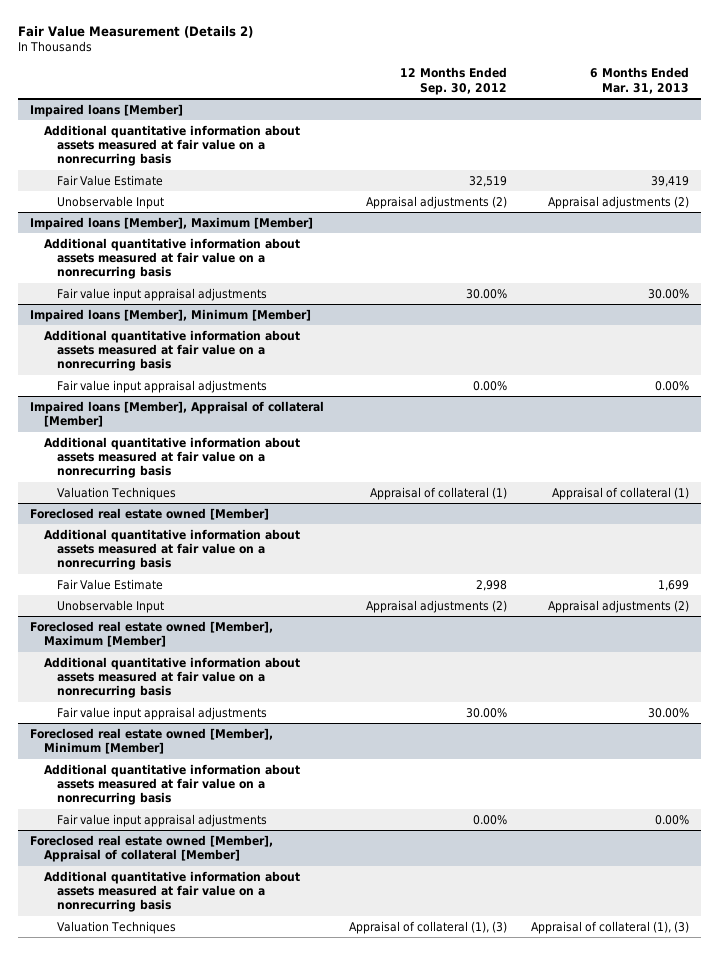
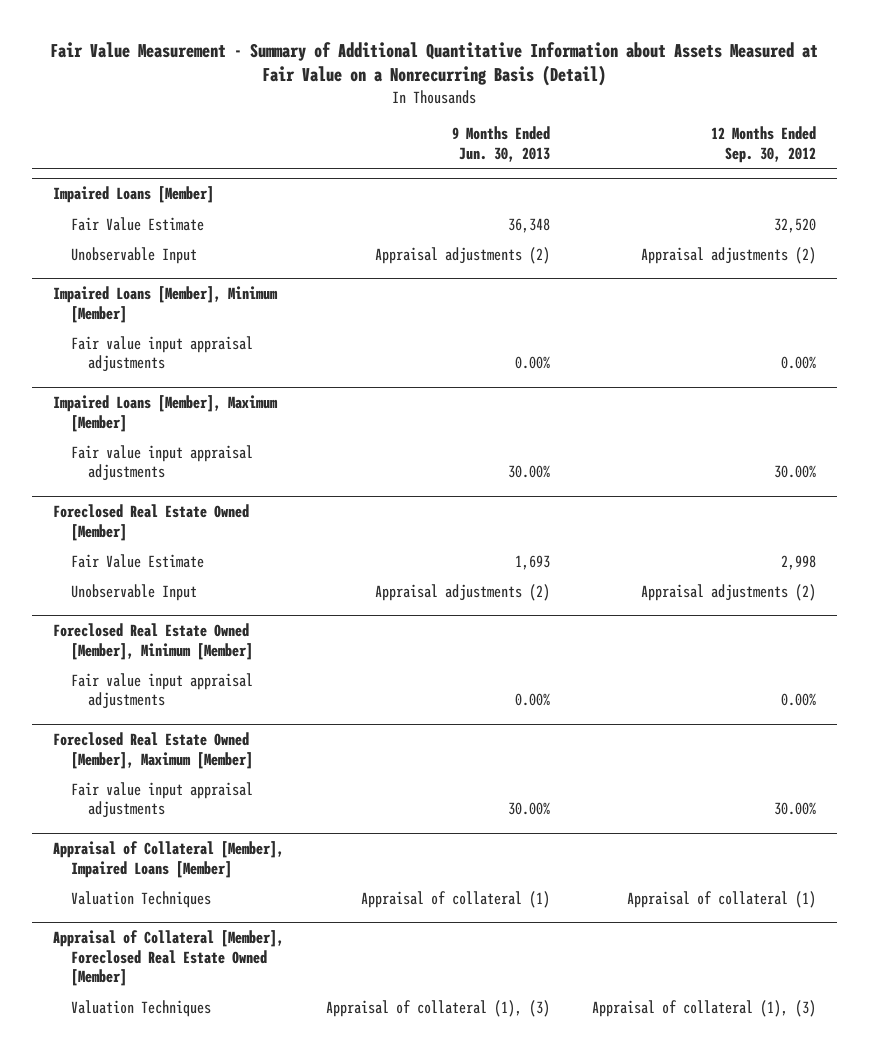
[18,25,254,38] Fair Value Measurement (Details 2) -> [50,41,819,87] Fair Value Measurement - Summary of Additional Quantitative Information about Assets Measured at Fair Value on a Nonrecurring Basis (Detail)
[589,67,689,94] 6 Months Ended Mar. 31, 2013 -> none
none -> [451,126,550,162] 9 Months Ended Jun. 30, 2013
[43,124,300,167] Additional quantitative information about assets measured at fair value on a nonrecurring basis -> none
[30,103,184,117] Impaired loans [Member] -> [52,186,214,204] Impaired Loans [Member]
[468,175,507,187] 32,519 -> [774,217,817,233] 32,520
[30,216,314,230] Impaired loans [Member], Maximum [Member] -> none
[43,237,300,280] Additional quantitative information about assets measured at fair value on a nonrecurring basis -> none
[57,287,268,301] Fair value input appraisal adjustments -> none
[43,329,300,372] Additional quantitative information about assets measured at fair value on a nonrecurring basis -> none
[30,308,312,322] Impaired loans [Member], Minimum [Member] -> [52,286,278,323] Impaired Loans [Member], Minimum [Member]
[30,400,325,428] Impaired loans [Member], Appraisal of collateral [Member] -> none
[43,436,300,479] Additional quantitative information about assets measured at fair value on a nonrecurring basis -> none
[57,486,177,500] Valuation Techniques -> none
[43,528,300,571] Additional quantitative information about assets measured at fair value on a nonrecurring basis -> none
none -> [52,395,278,432] Impaired Loans [Member], Maximum [Member]
none -> [70,444,253,482] Fair value input appraisal adjustments
[30,507,270,520] Foreclosed real estate owned [Member] -> [52,504,249,541] Foreclosed Real Estate Owned [Member]
[30,620,274,648] Foreclosed real estate owned [Member], Maximum [Member] -> none
[43,656,300,699] Additional quantitative information about assets measured at fair value on a nonrecurring basis -> none
[57,706,268,720] Fair value input appraisal adjustments -> none
[43,763,300,806] Additional quantitative information about assets measured at fair value on a nonrecurring basis -> none
[30,727,274,755] Foreclosed real estate owned [Member], Minimum [Member] -> [52,623,253,660] Foreclosed Real Estate Owned [Member], Minimum [Member]
[43,870,300,913] Additional quantitative information about assets measured at fair value on a nonrecurring basis -> none
none -> [52,732,253,769] Foreclosed Real Estate Owned [Member], Maximum [Member]
none -> [70,781,253,819] Fair value input appraisal adjustments
none -> [52,841,284,878] Appraisal of Collateral [Member], Impaired Loans [Member]
none -> [70,890,211,908] Valuation Techniques
[30,834,274,863] Foreclosed real estate owned [Member], Appraisal of collateral [Member] -> [52,930,284,987] Appraisal of Collateral [Member], Foreclosed Real Estate Owned [Member]

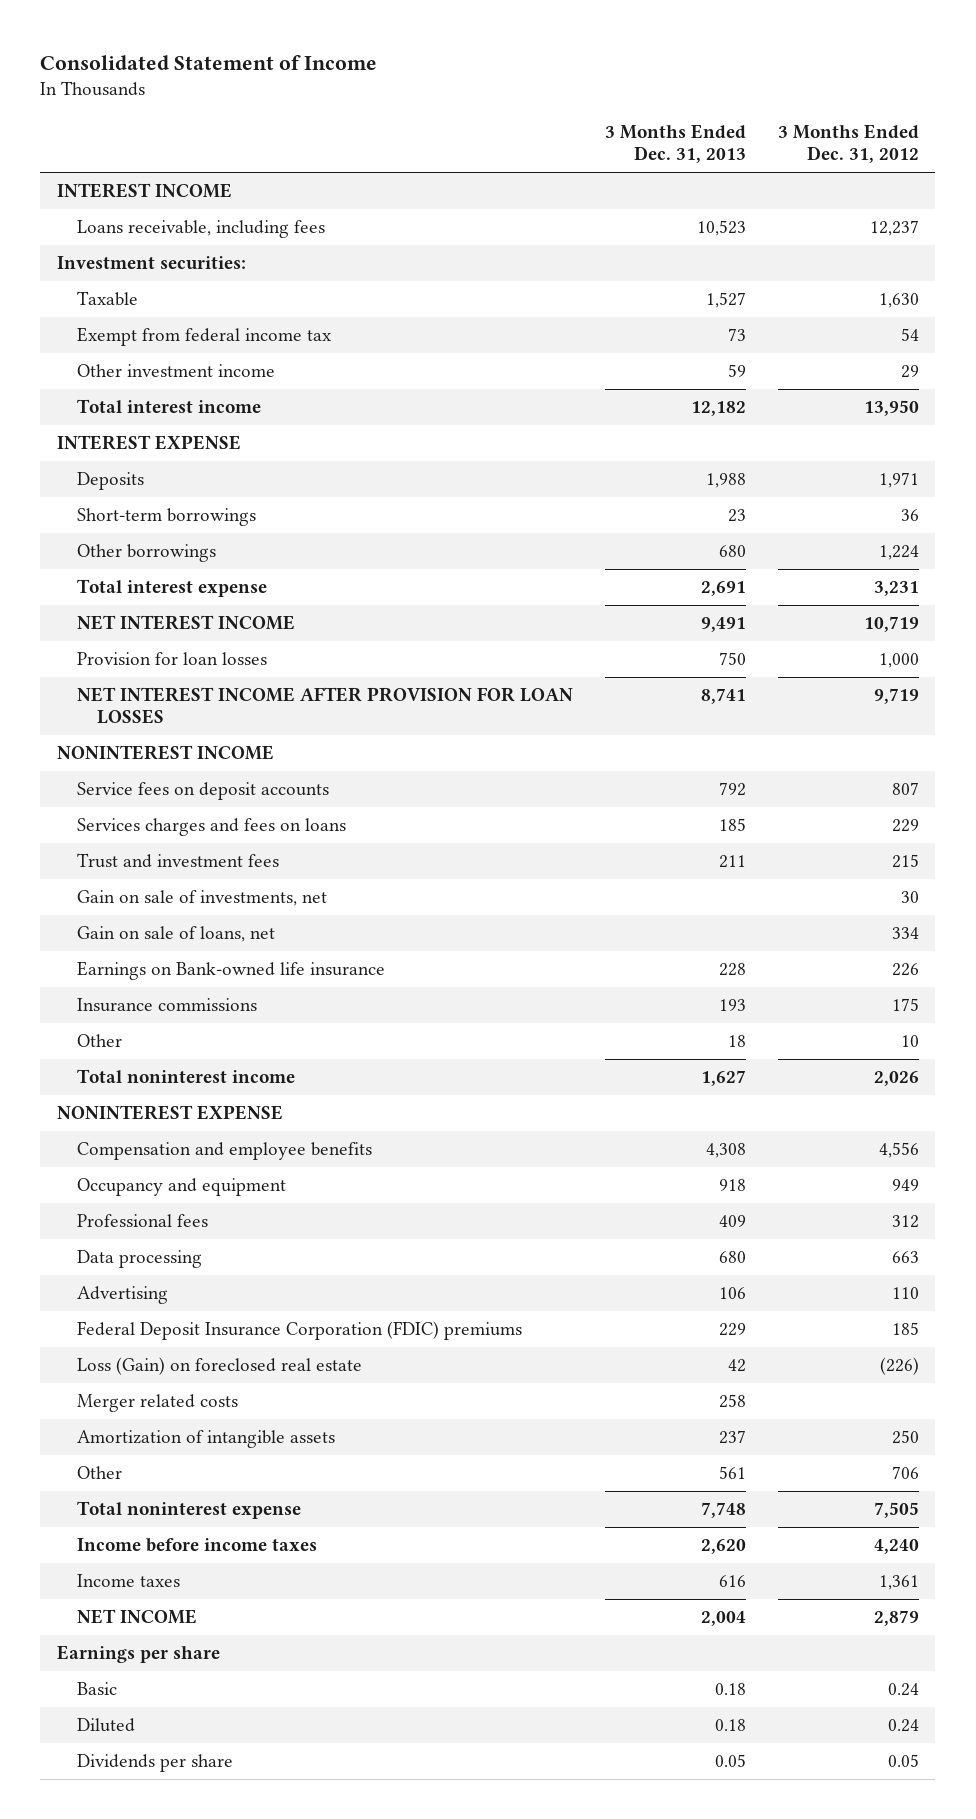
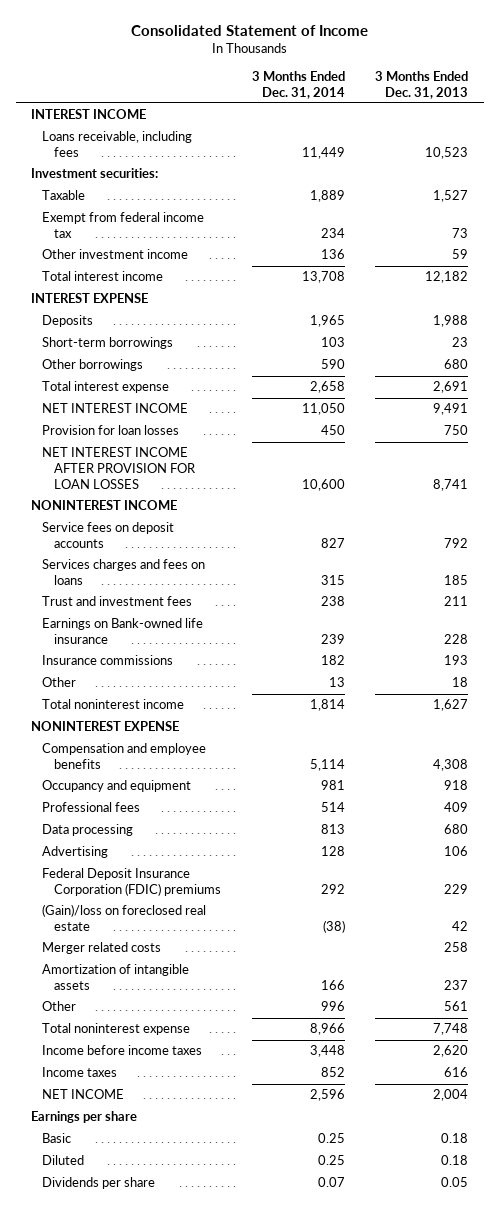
[778,123,920,164] 3 Months Ended Dec. 31, 2012 -> none
none -> [251,70,345,99] 3 Months Ended Dec. 31, 2014
[76,890,327,907] Gain on sale of investments, net -> none
[76,926,275,943] Gain on sale of loans, net -> none
[76,1357,362,1376] Loss (Gain) on foreclosed real estate -> [42,904,207,932] (Gain)/loss on foreclosed real estate

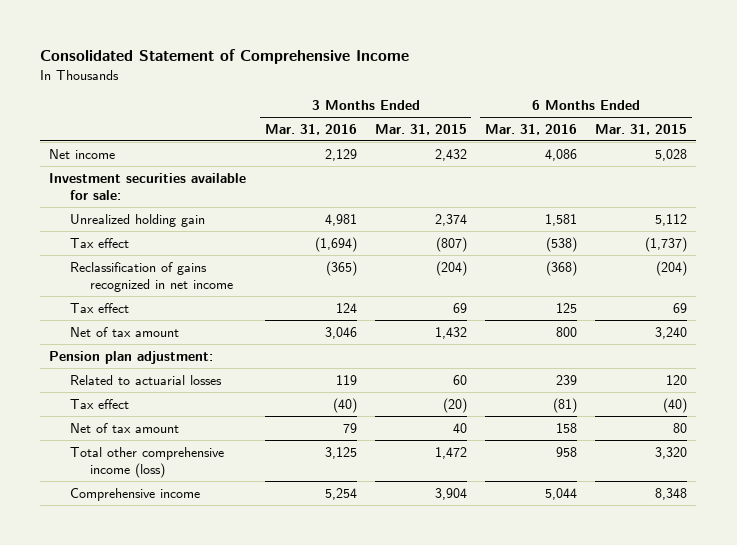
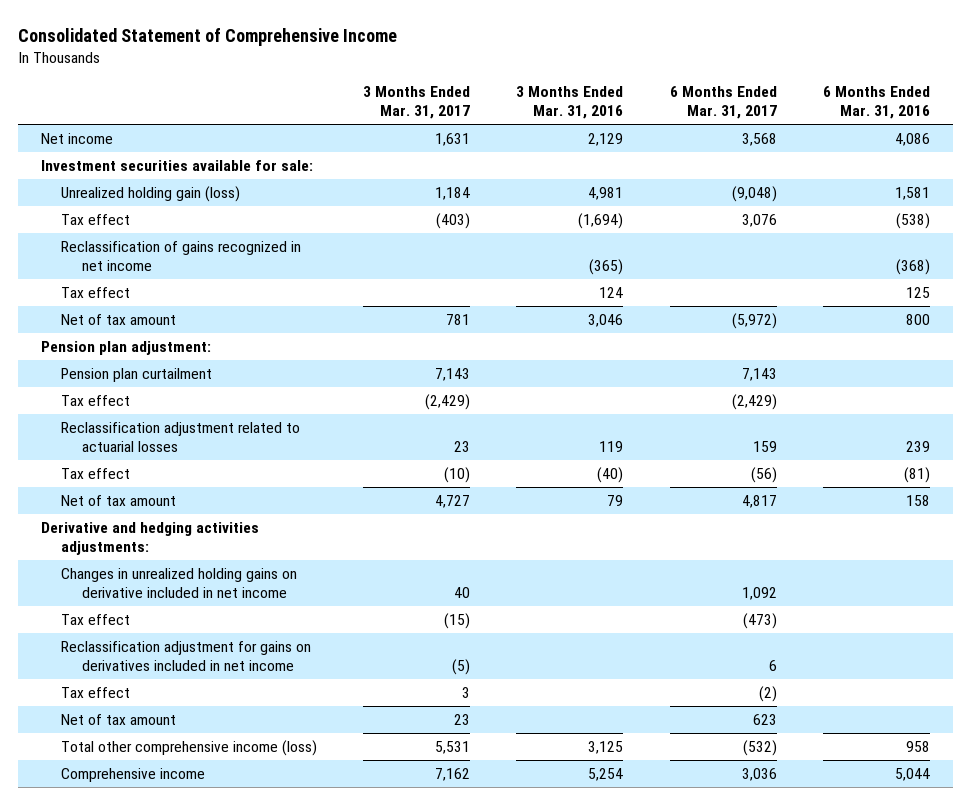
[374,123,467,135] Mar. 31, 2015 -> none
[595,123,688,135] Mar. 31, 2015 -> none
none -> [363,85,471,120] 3 Months Ended Mar. 31, 2017
none -> [669,85,777,120] 6 Months Ended Mar. 31, 2017
[69,213,205,227] Unrealized holding gain -> [61,185,241,202] Unrealized holding gain (loss)
none -> [61,367,213,382] Pension plan curtailment
none -> [61,394,131,406] Tax effect
[69,374,222,385] Related to actuarial losses -> [61,421,301,453] Reclassification adjustment related to actuarial losses
none -> [40,521,259,556] Derivative and hedging activities adjustments:
none -> [61,567,298,599] Changes in unrealized holding gains on derivative included in net income
none -> [61,613,131,625] Tax effect
none -> [61,640,312,672] Reclassification adjustment for gains on derivatives included in net income
none -> [61,686,131,698] Tax effect
none -> [61,713,177,725] Net of tax amount

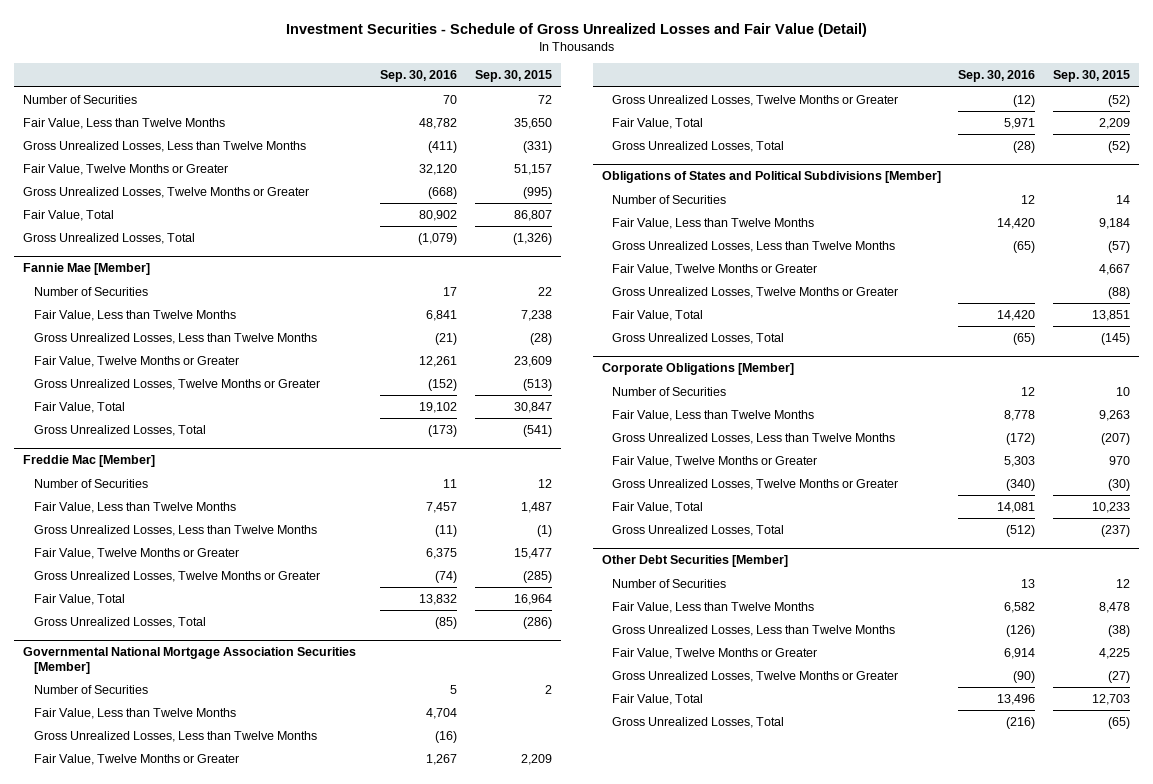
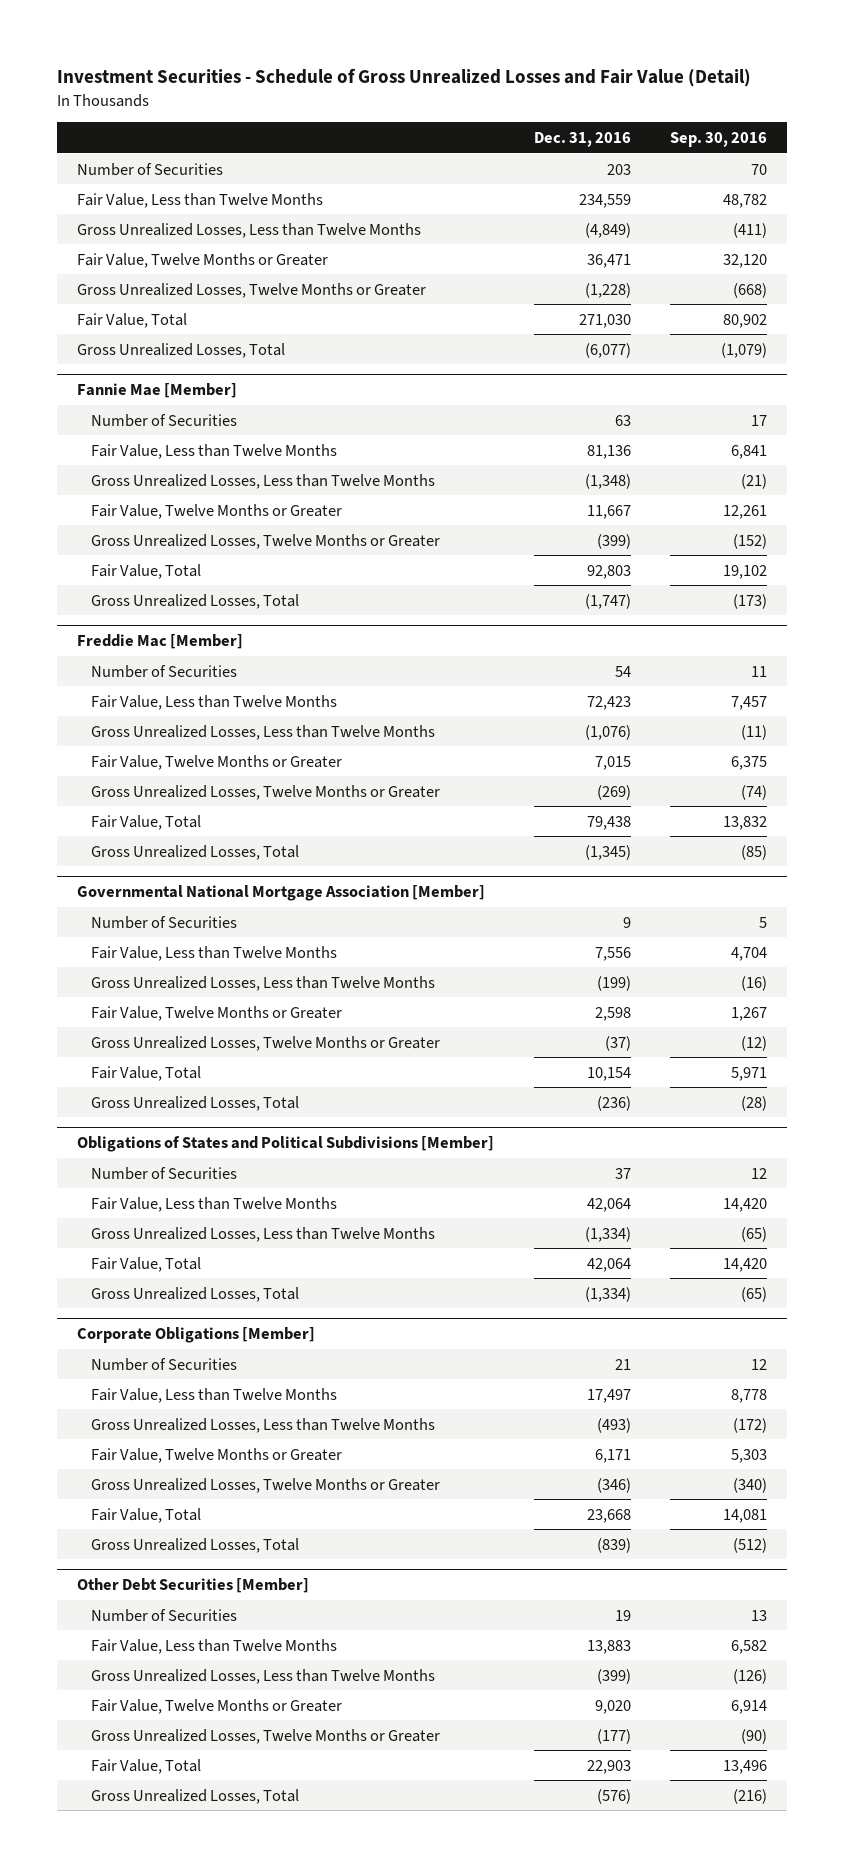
[474,70,552,83] Sep. 30, 2015 -> none
none -> [533,132,631,148] Dec. 31, 2016
[22,647,356,674] Governmental National Mortgage Association Securities [Member] -> [77,885,486,902] Governmental National Mortgage Association [Member]
[612,263,818,275] Fair Value, Twelve Months or Greater -> none
[612,286,899,298] Gross Unrealized Losses, Twelve Months or Greater -> none

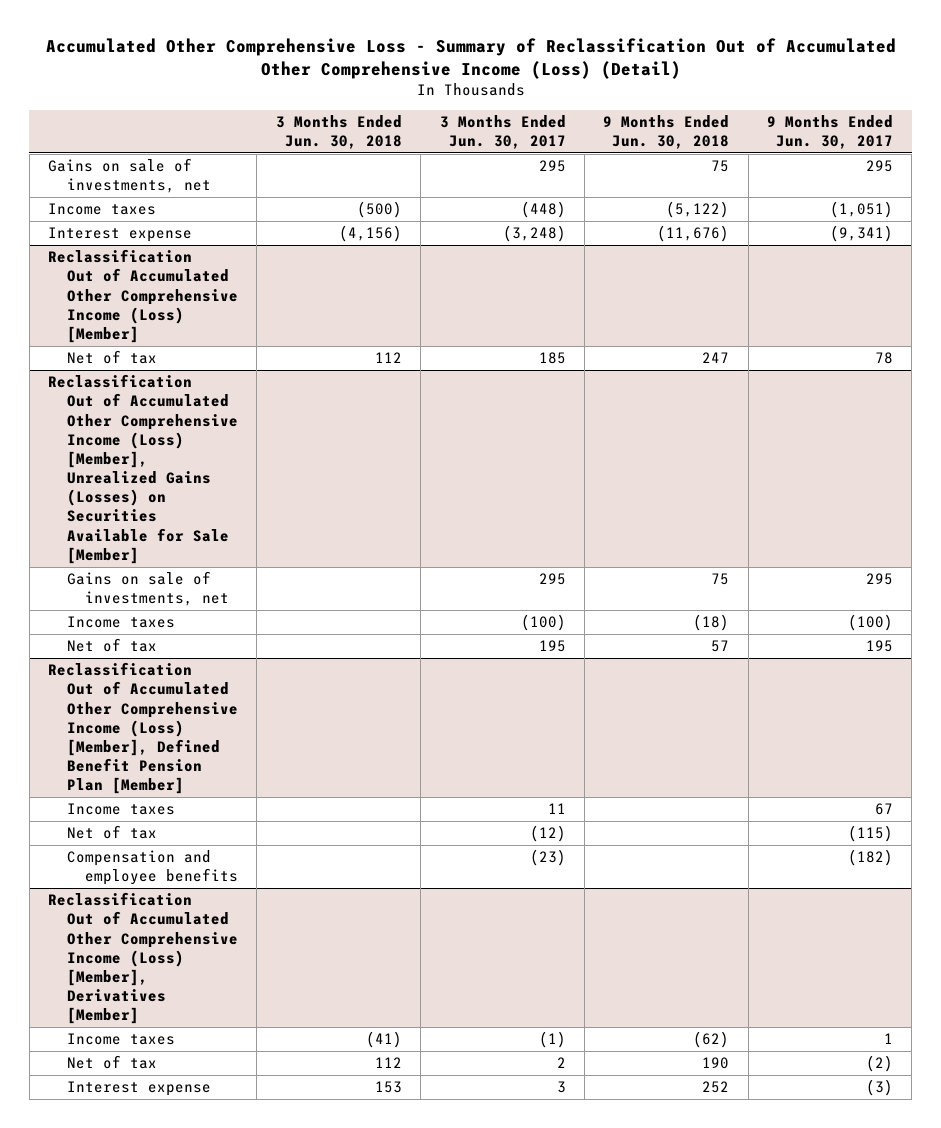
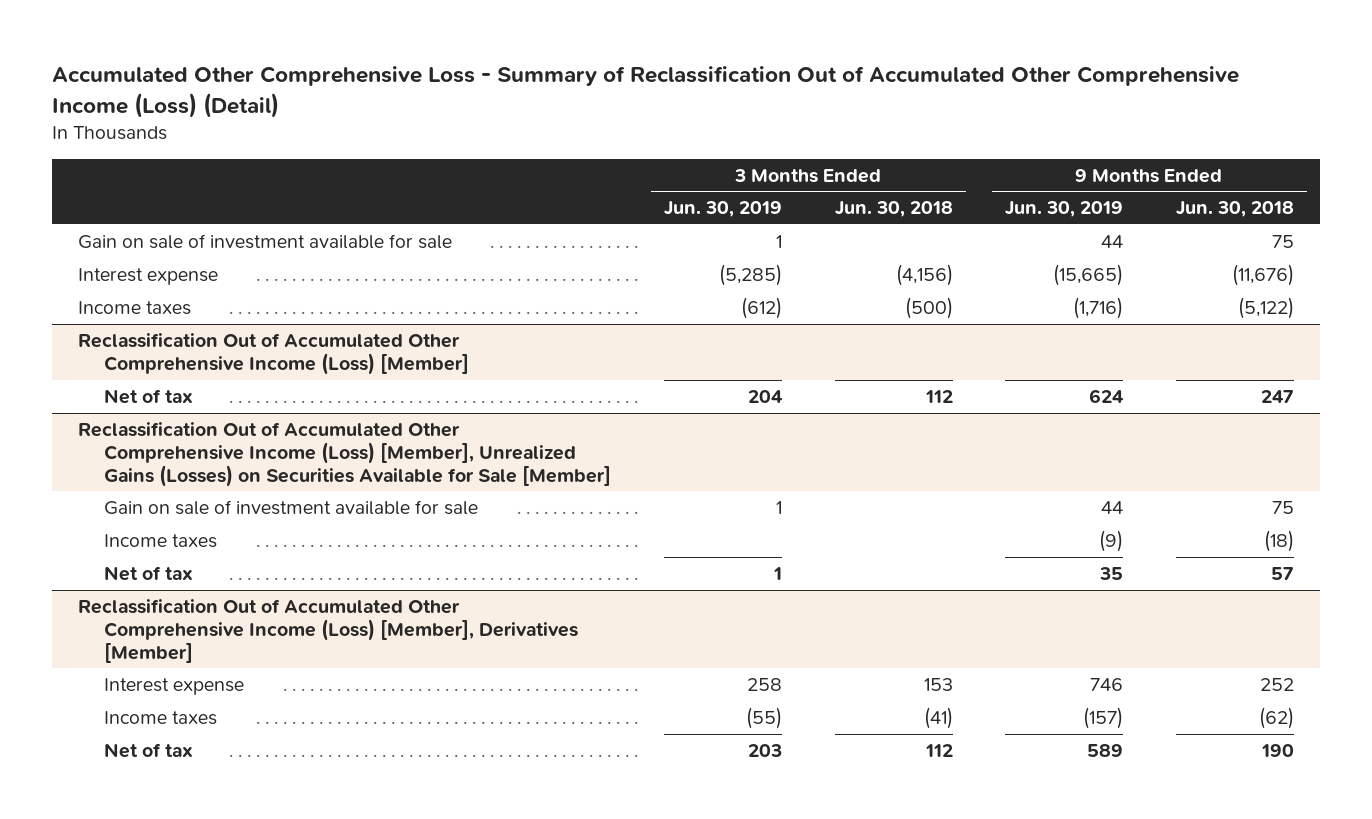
[439,114,566,150] 3 Months Ended Jun. 30, 2017 -> none
[767,114,894,150] 9 Months Ended Jun. 30, 2017 -> none
none -> [663,201,782,218] Jun. 30, 2019
none -> [1005,201,1124,218] Jun. 30, 2019
[48,158,211,194] Gains on sale of investments, net -> [78,234,453,250] Gain on sale of investment available for sale
[48,203,157,216] Income taxes -> [78,301,192,316] Income taxes
[66,571,230,607] Gains on sale of investments, net -> [104,500,479,516] Gain on sale of investment available for sale
[48,662,238,795] Reclassification Out of Accumulated Other Comprehensive Income (Loss) [Member], Defined Benefit Pension Plan [Member] -> none
[66,803,175,816] Income taxes -> none
[66,825,157,840] Net of tax -> none
[66,850,239,886] Compensation and employee benefits -> none
[66,1081,211,1097] Interest expense -> [104,678,245,696] Interest expense

